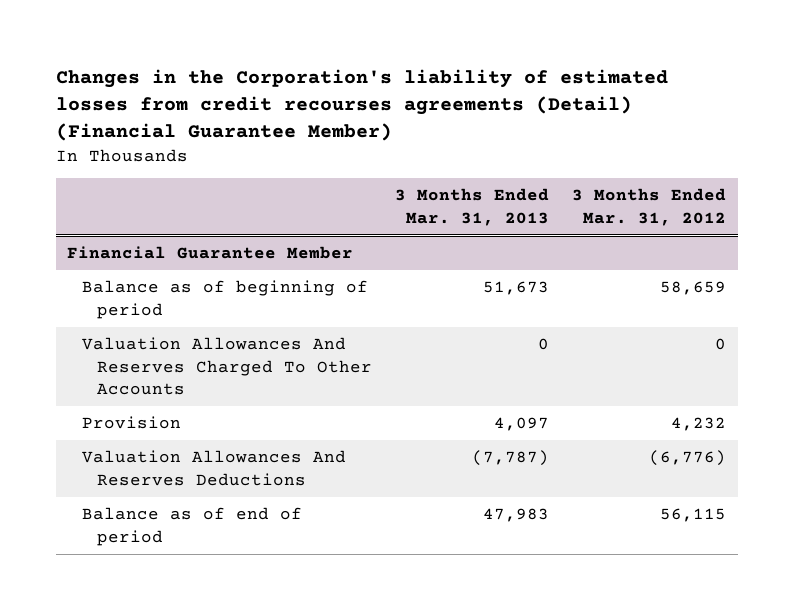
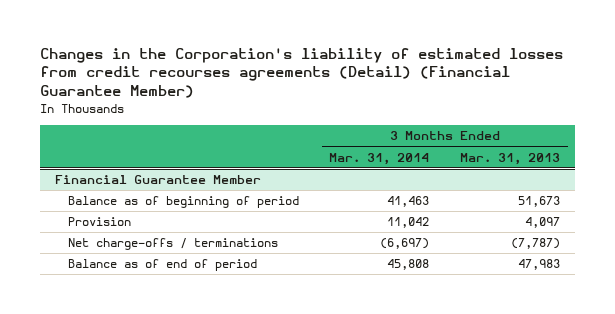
[571,188,726,226] 3 Months Ended Mar. 31, 2012 -> none
none -> [329,152,430,165] Mar. 31, 2014
[81,337,372,395] Valuation Allowances And Reserves Charged To Other Accounts -> none
[81,450,346,486] Valuation Allowances And Reserves Deductions -> [67,238,278,251] Net charge-offs / terminations

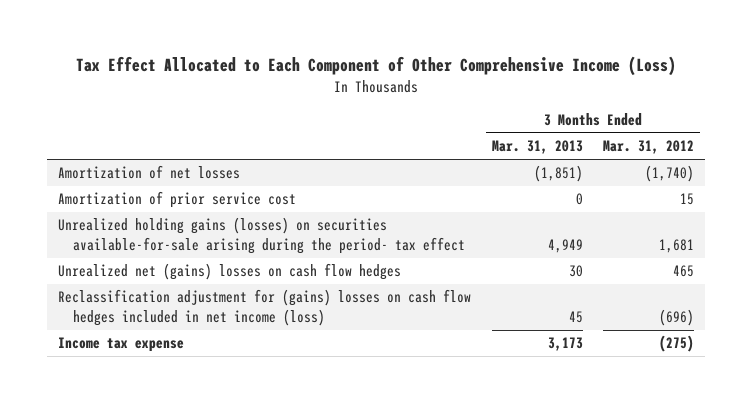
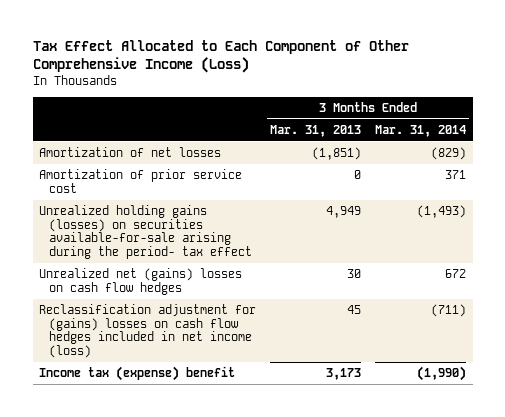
[603,140,695,155] Mar. 31, 2012 -> none
none -> [374,124,466,137] Mar. 31, 2014
[57,337,184,353] Income tax expense -> [39,366,236,382] Income tax (expense) benefit

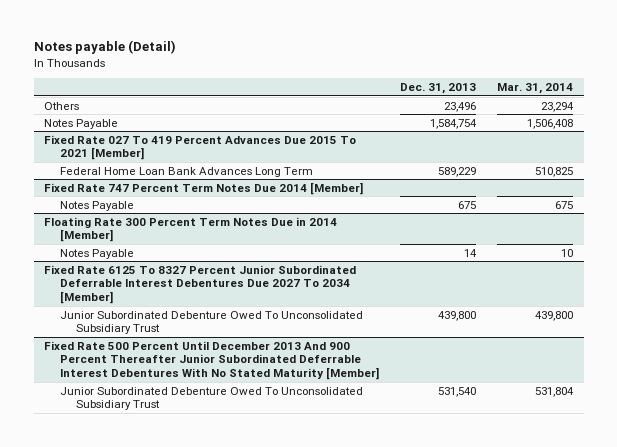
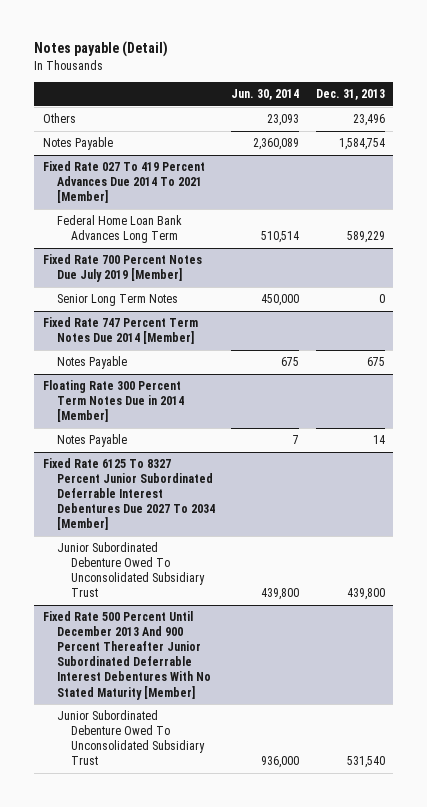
[497,83,574,95] Mar. 31, 2014 -> none
none -> [231,89,300,101] Jun. 30, 2014
[44,134,357,161] Fixed Rate 027 To 419 Percent Advances Due 2015 To 2021 [Member] -> [42,161,205,204] Fixed Rate 027 To 419 Percent Advances Due 2014 To 2021 [Member]
none -> [42,254,202,283] Fixed Rate 700 Percent Notes Due July 2019 [Member]
none -> [56,294,178,307] Senior Long Term Notes

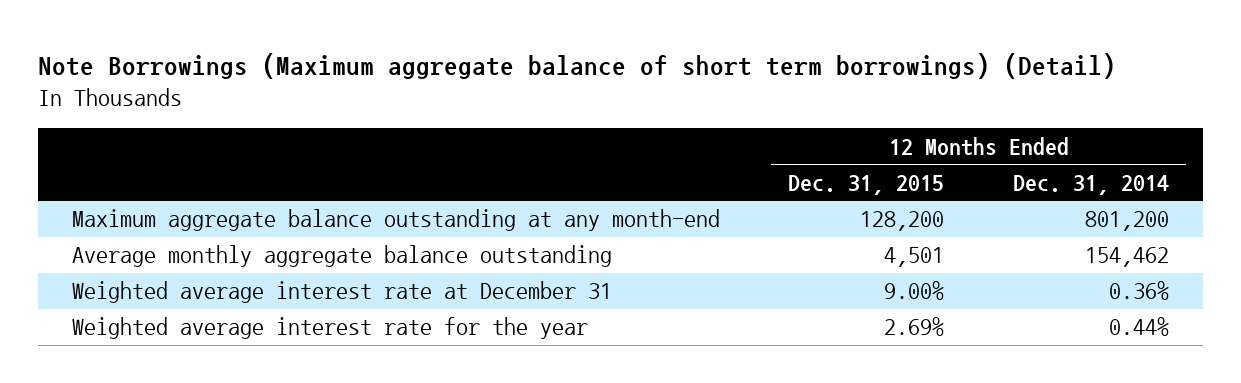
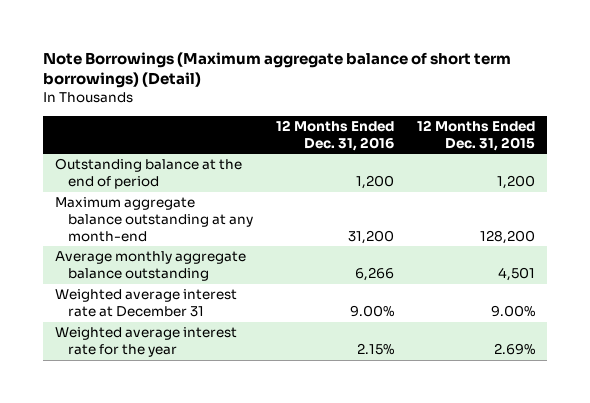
[1012,174,1169,195] Dec. 31, 2014 -> none
none -> [276,119,395,151] 12 Months Ended Dec. 31, 2016
none -> [54,158,242,190] Outstanding balance at the end of period

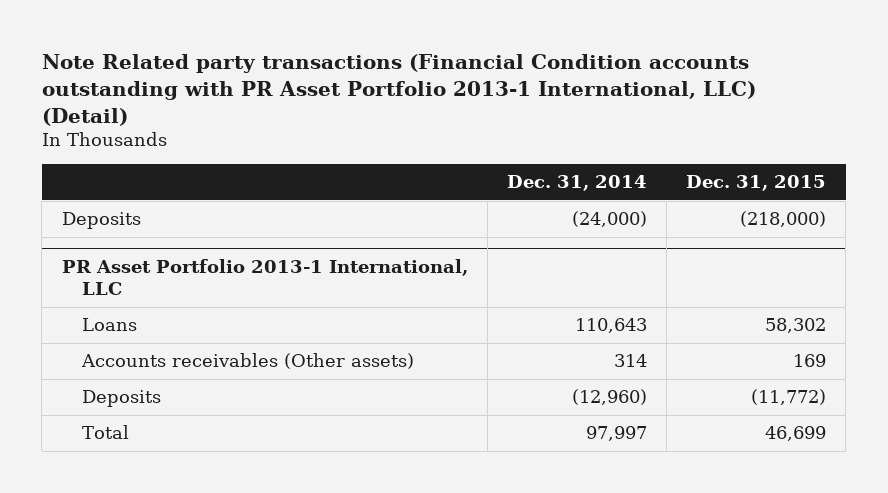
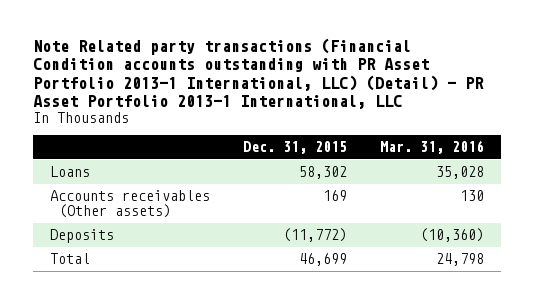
[41,53,756,126] Note Related party transactions (Financial Condition accounts outstanding with PR Asset Portfolio 2013-1 International, LLC) (Detail) -> [33,37,485,110] Note Related party transactions (Financial Condition accounts outstanding with PR Asset Portfolio 2013-1 International, LLC) (Detail) - PR Asset Portfolio 2013-1 International, LLC
[506,175,647,192] Dec. 31, 2014 -> none
none -> [379,140,484,155] Mar. 31, 2016
[61,212,141,230] Deposits -> none
[61,258,468,295] PR Asset Portfolio 2013-1 International, LLC -> none

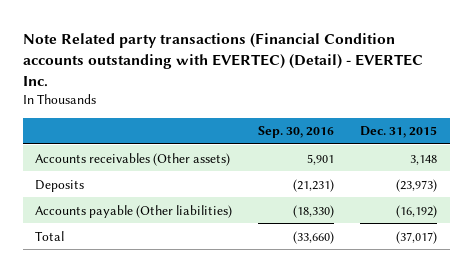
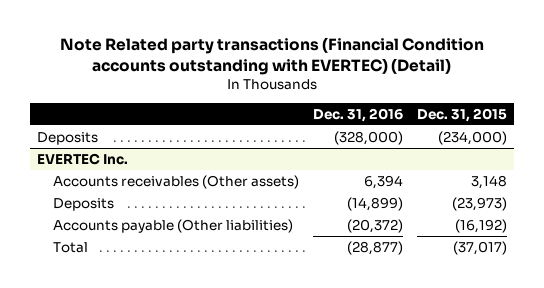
[22,32,423,87] Note Related party transactions (Financial Condition accounts outstanding with EVERTEC) (Detail) - EVERTEC Inc. -> [59,37,484,76] Note Related party transactions (Financial Condition accounts outstanding with EVERTEC) (Detail)
[258,126,335,139] Sep. 30, 2016 -> none
none -> [312,107,403,122] Dec. 31, 2016
none -> [36,131,98,145] Deposits
none -> [36,152,128,165] EVERTEC Inc.

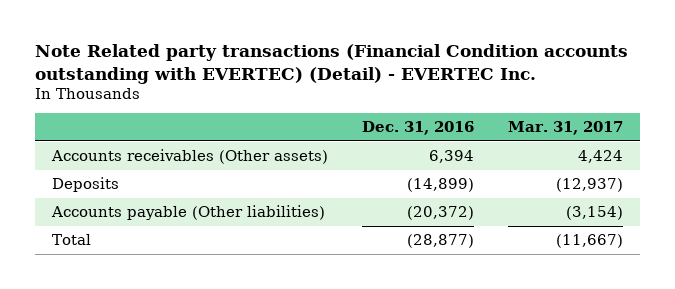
[59,37,484,76] Note Related party transactions (Financial Condition accounts outstanding with EVERTEC) (Detail) -> [35,44,629,84] Note Related party transactions (Financial Condition accounts outstanding with EVERTEC) (Detail) - EVERTEC Inc.
[417,107,508,122] Dec. 31, 2015 -> none
none -> [507,121,623,136] Mar. 31, 2017
[36,131,98,145] Deposits -> none
[36,152,128,165] EVERTEC Inc. -> none

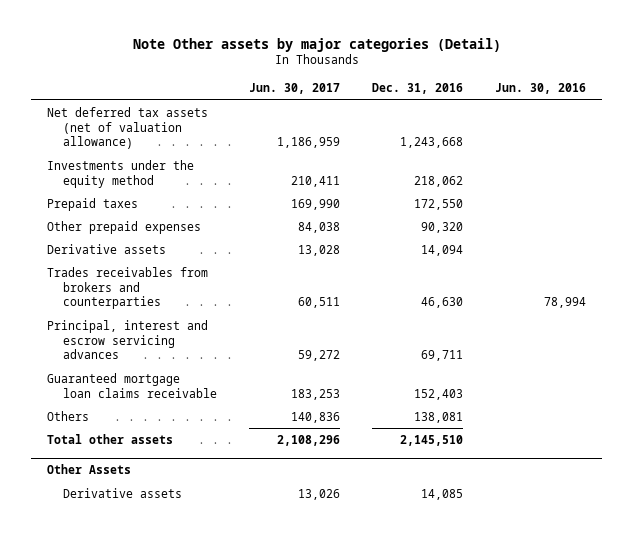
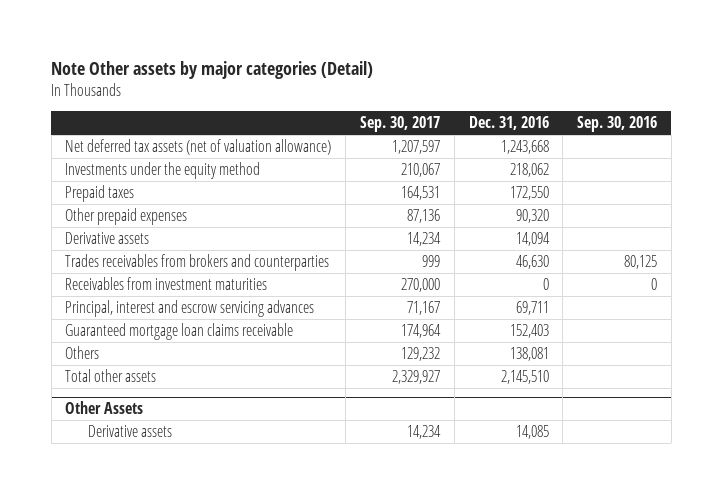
[248,82,340,94] Jun. 30, 2017 -> none
[495,82,587,94] Jun. 30, 2016 -> none
none -> [360,116,441,133] Sep. 30, 2017
none -> [577,116,658,133] Sep. 30, 2016
none -> [65,277,268,291] Receivables from investment maturities

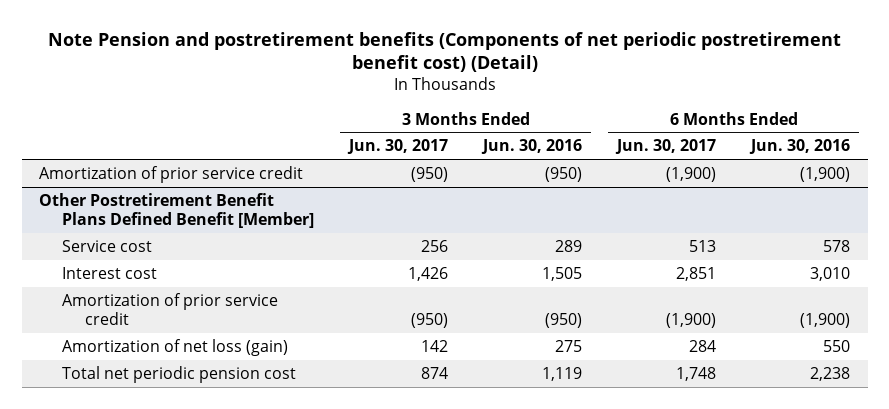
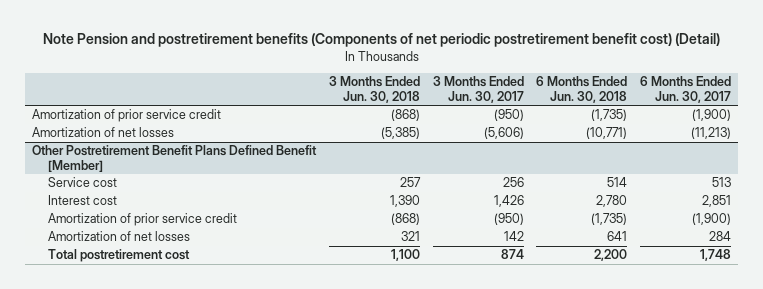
[481,139,583,155] Jun. 30, 2016 -> none
[749,139,851,155] Jun. 30, 2016 -> none
none -> [328,76,420,103] 3 Months Ended Jun. 30, 2018
none -> [536,76,628,103] 6 Months Ended Jun. 30, 2018
none -> [31,127,174,138] Amortization of net losses
[62,338,289,356] Amortization of net loss (gain) -> [48,231,191,242] Amortization of net losses
[62,365,297,383] Total net periodic pension cost -> [48,249,191,263] Total postretirement cost

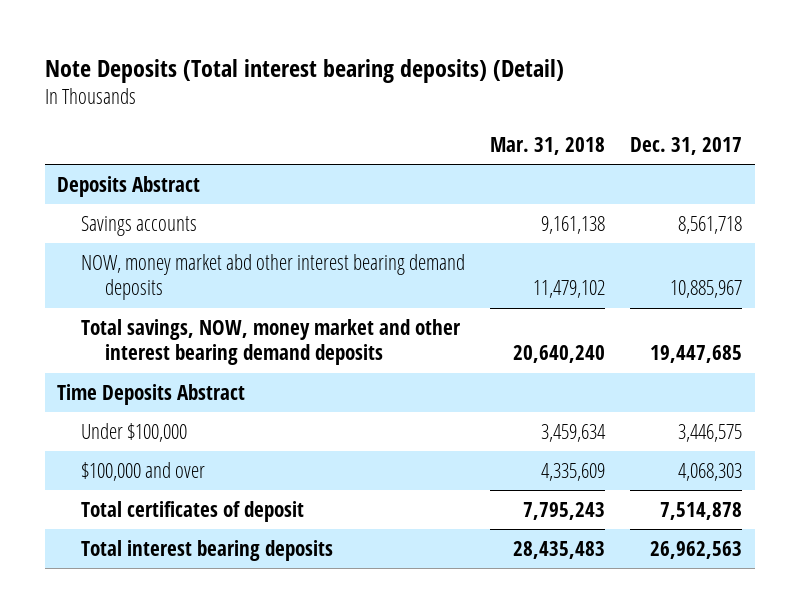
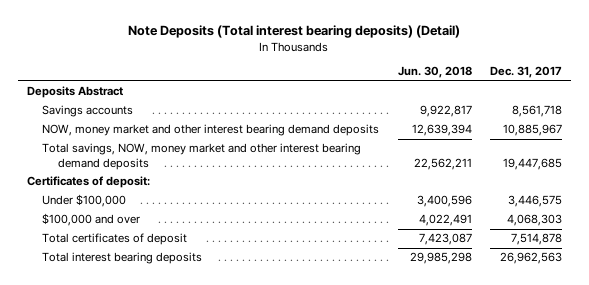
[490,136,606,155] Mar. 31, 2018 -> none
none -> [397,66,472,79] Jun. 30, 2018
[81,253,466,301] NOW, money market abd other interest bearing demand deposits -> [42,124,380,137] NOW, money market and other interest bearing demand deposits
[57,383,246,405] Time Deposits Abstract -> [26,176,150,189] Certificates of deposit:

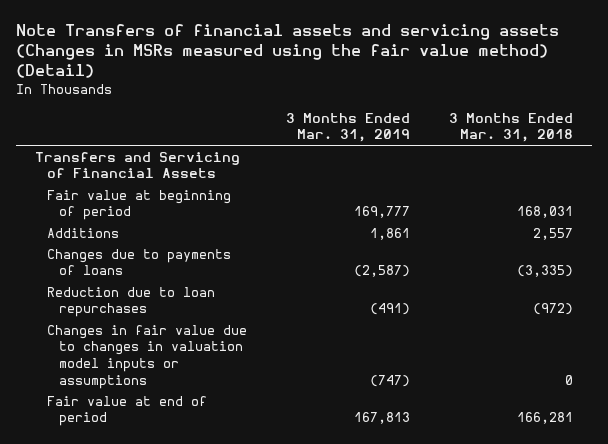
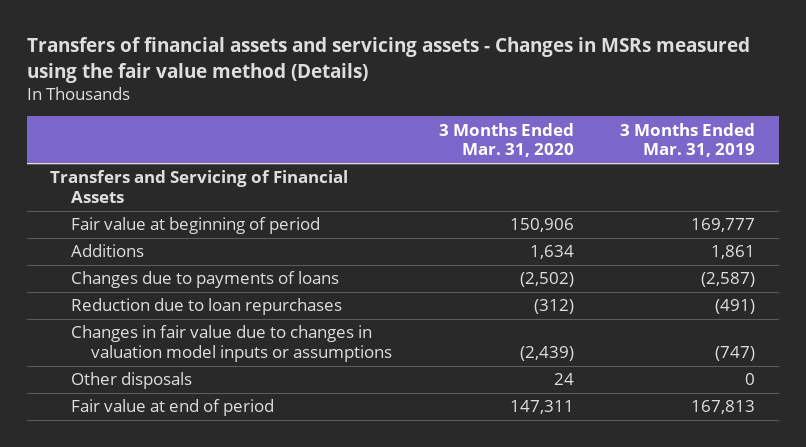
[15,23,559,79] Note Transfers of financial assets and servicing assets (Changes in MSRs measured using the fair value method) (Detail) -> [27,37,751,83] Transfers of financial assets and servicing assets - Changes in MSRs measured using the fair value method (Details)
[448,112,573,143] 3 Months Ended Mar. 31, 2018 -> none
none -> [438,122,574,158] 3 Months Ended Mar. 31, 2020
none -> [70,372,192,390] Other disposals

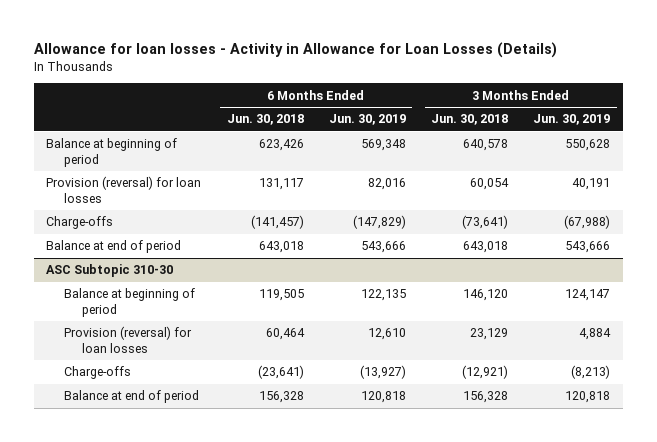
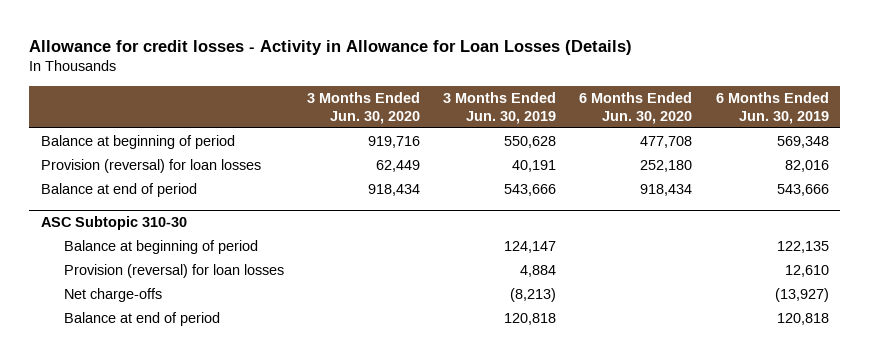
[33,41,557,58] Allowance for loan losses - Activity in Allowance for Loan Losses (Details) -> [29,39,633,55] Allowance for credit losses - Activity in Allowance for Loan Losses (Details)
[226,114,304,126] Jun. 30, 2018 -> none
[431,114,509,126] Jun. 30, 2018 -> none
none -> [307,91,421,124] 3 Months Ended Jun. 30, 2020
none -> [579,91,693,124] 6 Months Ended Jun. 30, 2020
[46,216,114,230] Charge-offs -> none
[64,366,132,380] Charge-offs -> [63,287,162,302] Net charge-offs

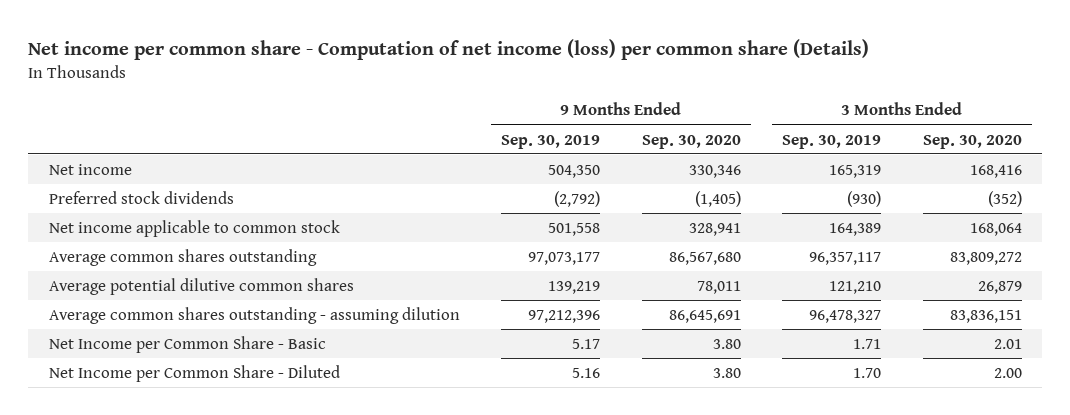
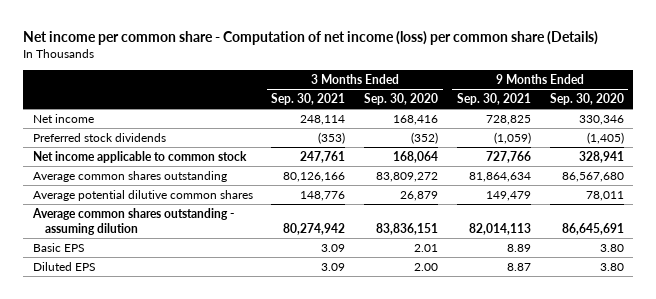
[501,134,601,149] Sep. 30, 2019 -> none
[782,134,882,149] Sep. 30, 2019 -> none
none -> [271,92,346,105] Sep. 30, 2021
none -> [456,92,531,105] Sep. 30, 2021
[48,335,326,353] Net Income per Common Share - Basic -> [32,242,85,252] Basic EPS
[48,364,340,382] Net Income per Common Share - Diluted -> [32,261,96,271] Diluted EPS

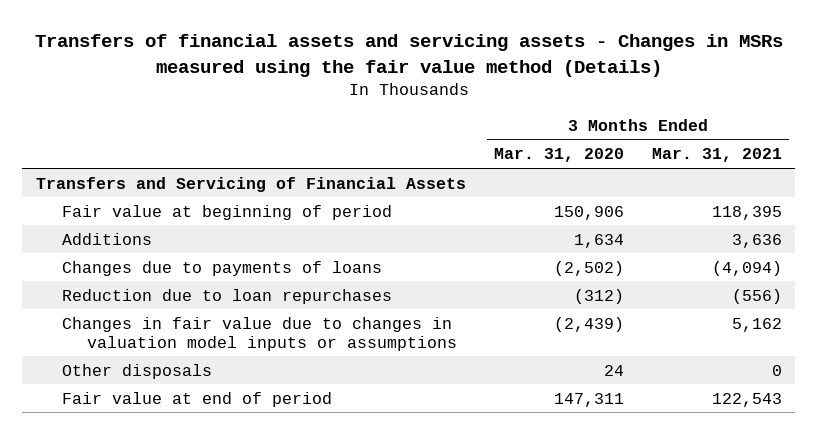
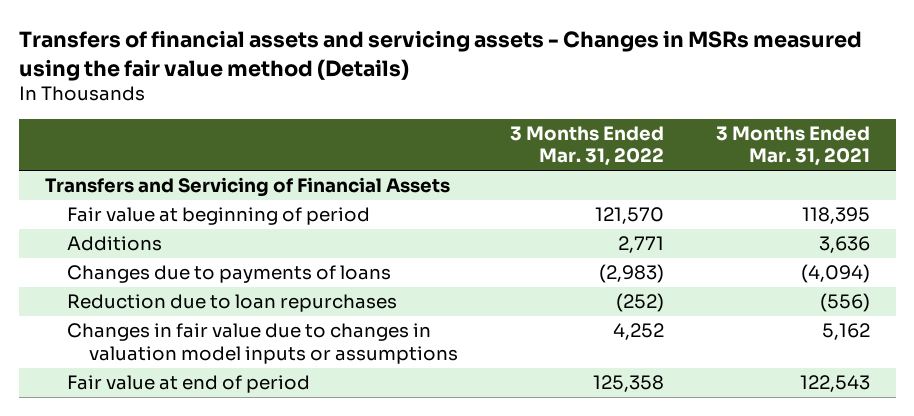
[493,148,624,163] Mar. 31, 2020 -> none
none -> [509,125,664,167] 3 Months Ended Mar. 31, 2022
[61,363,212,379] Other disposals -> none

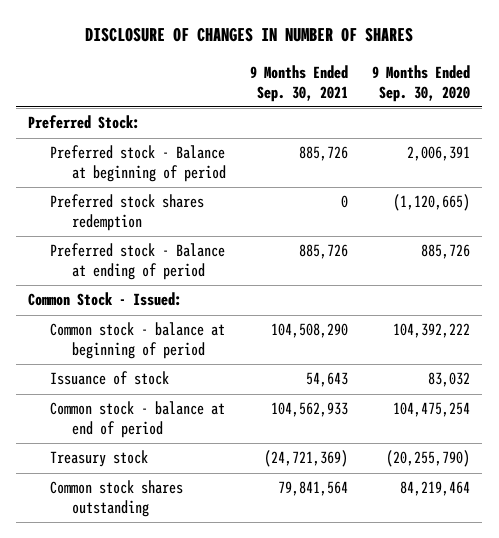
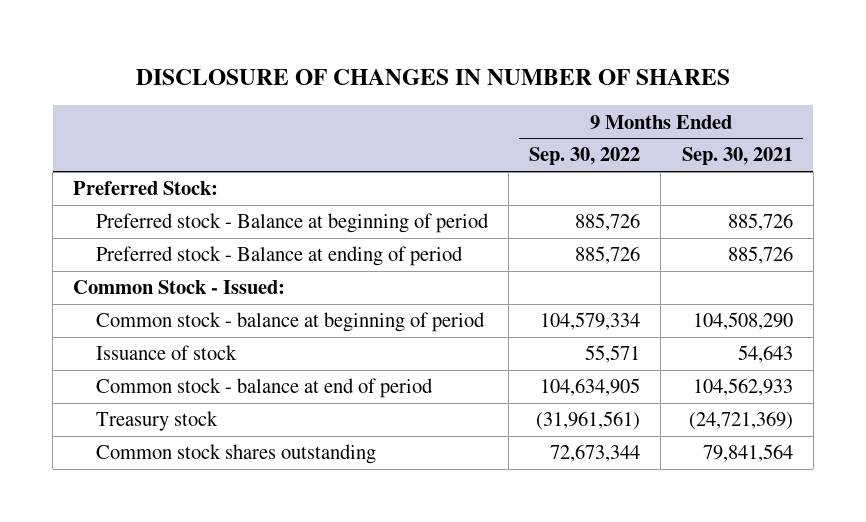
[372,65,471,102] 9 Months Ended Sep. 30, 2020 -> none
none -> [529,147,641,166] Sep. 30, 2022
[50,194,205,232] Preferred stock shares redemption -> none

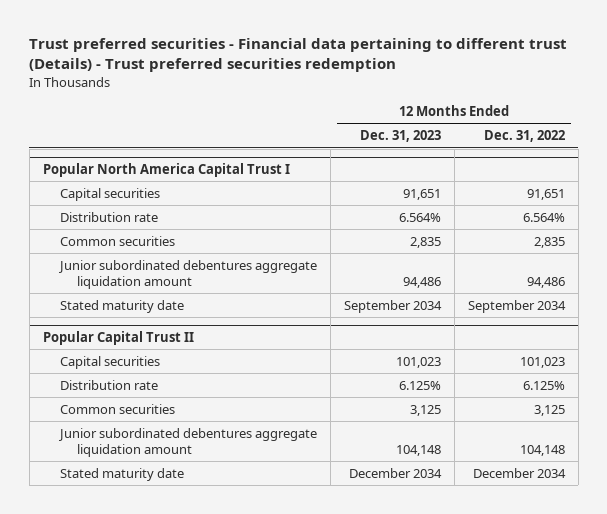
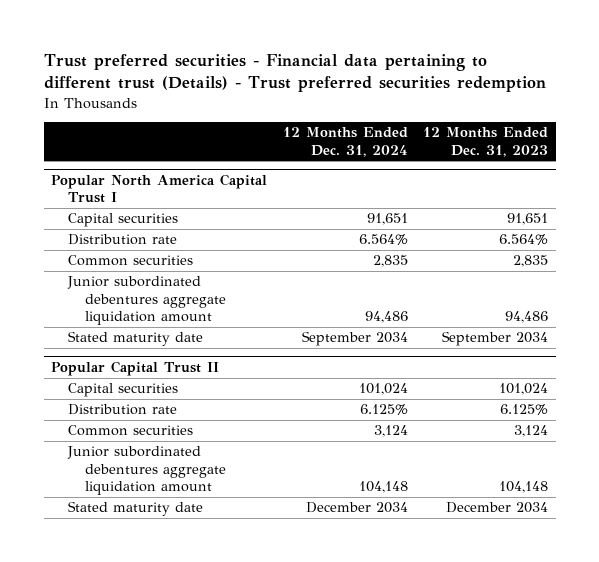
[483,130,565,143] Dec. 31, 2022 -> none
none -> [282,127,408,157] 12 Months Ended Dec. 31, 2024
[395,356,441,368] 101,023 -> [499,383,549,396] 101,024
[409,404,441,416] 3,125 -> [514,425,549,438] 3,124

